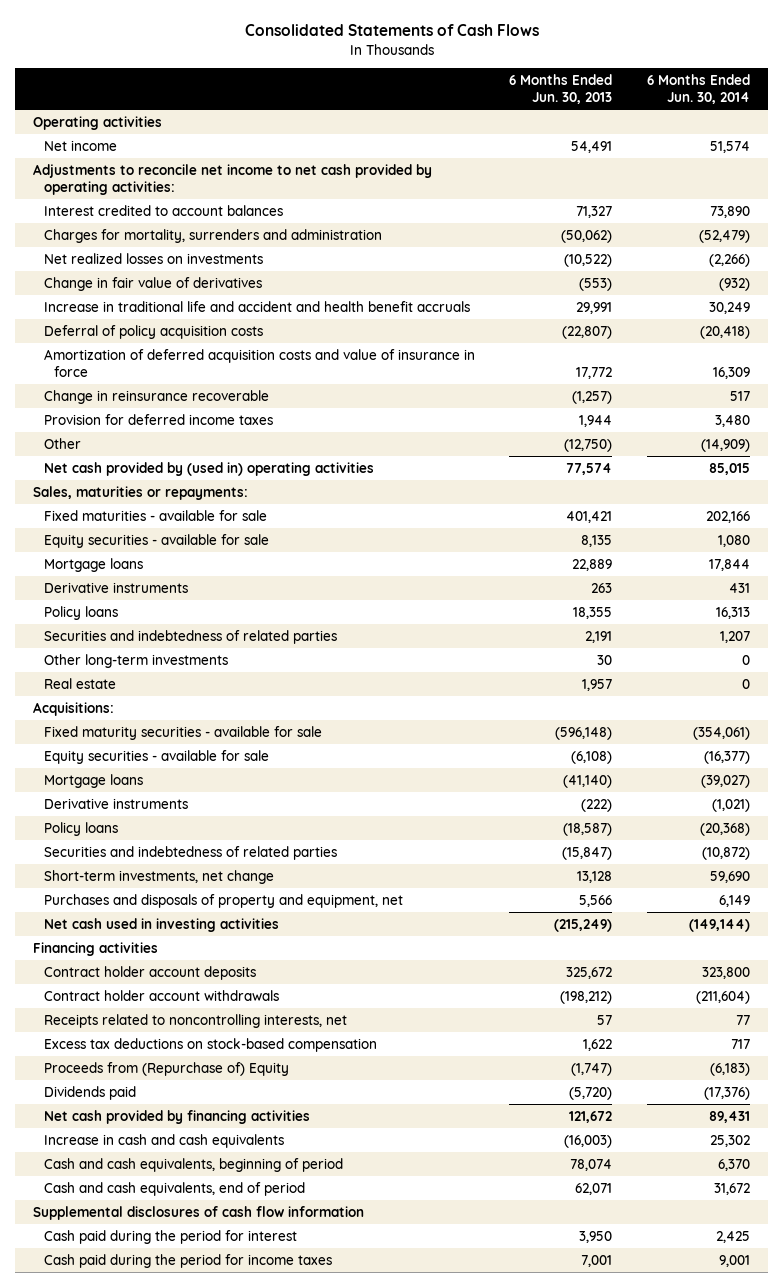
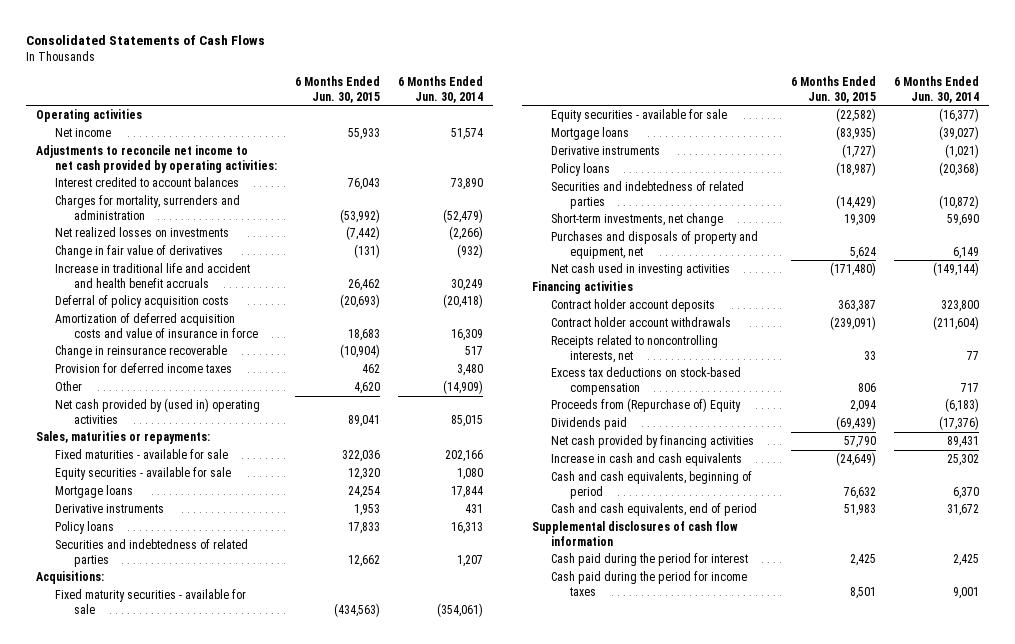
[509,74,613,105] 6 Months Ended Jun. 30, 2013 -> none
none -> [295,75,381,103] 6 Months Ended Jun. 30, 2015
[43,653,228,668] Other long-term investments -> none
[43,677,116,689] Real estate -> none

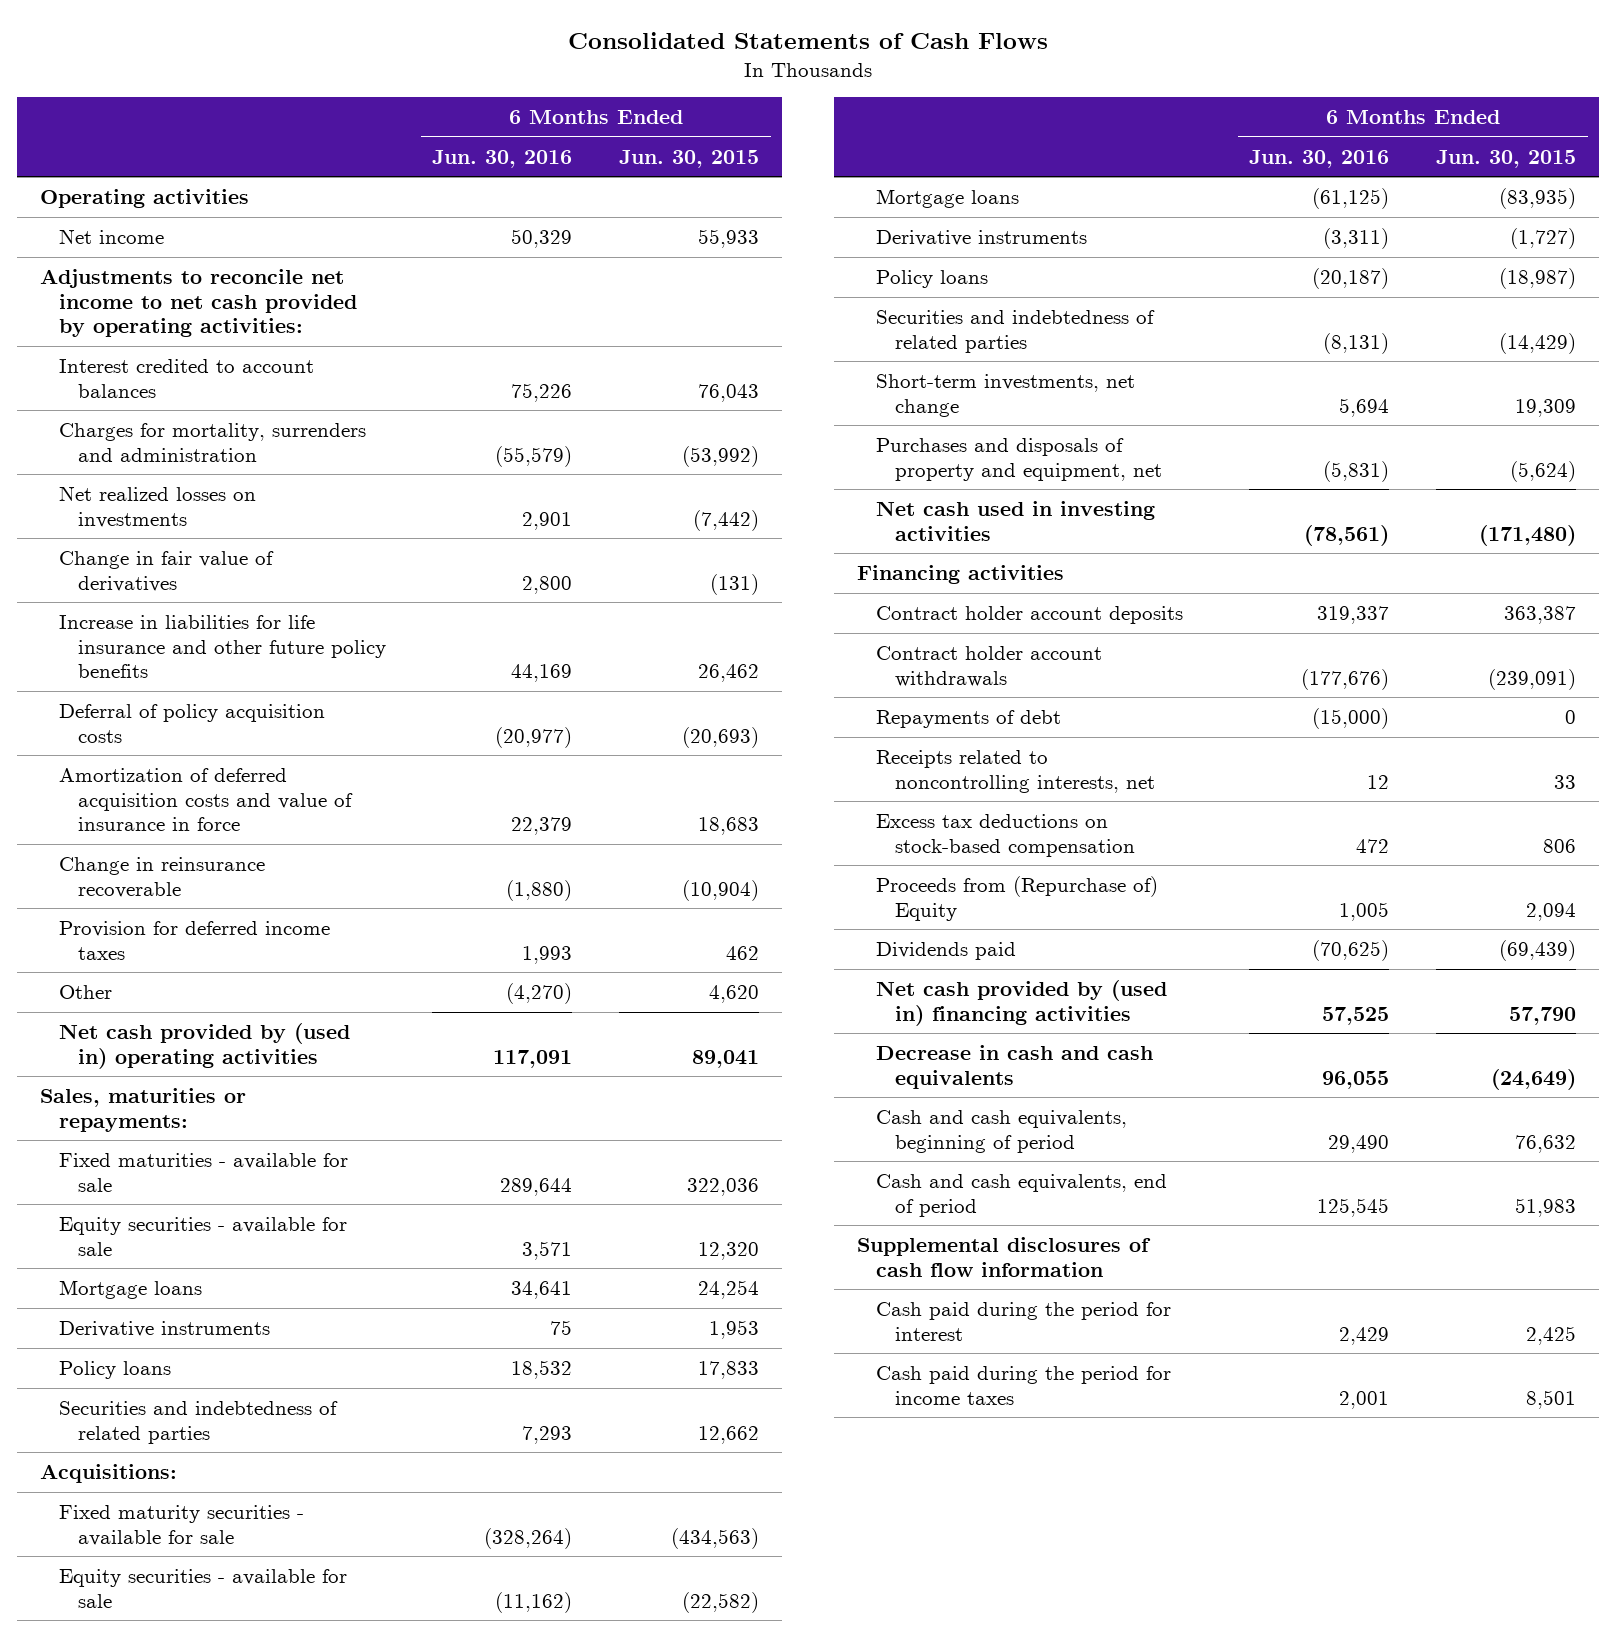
[398,75,484,103] 6 Months Ended Jun. 30, 2014 -> none
none -> [432,149,573,168] Jun. 30, 2016
[54,263,250,288] Increase in traditional life and accident and health benefit accruals -> [58,614,386,679] Increase in liabilities for life insurance and other future policy benefits
[850,246,877,259] 5,624 -> [1510,460,1577,482] (5,624)
none -> [876,709,1062,728] Repayments of debt
[550,435,754,449] Net cash provided by financing activities -> [876,979,1168,1026] Net cash provided by (used in) financing activities
[550,453,742,467] Increase in cash and cash equivalents -> [876,1044,1154,1089] Decrease in cash and cash equivalents

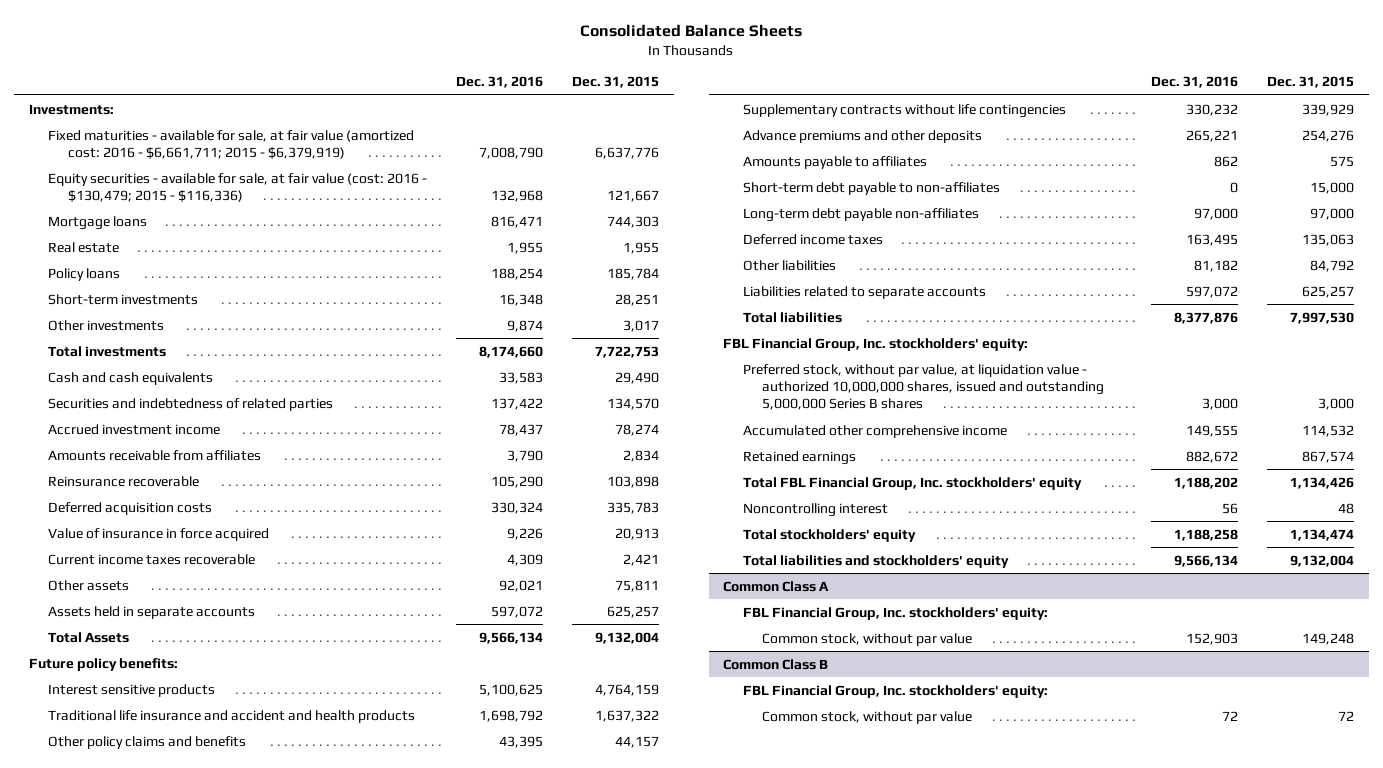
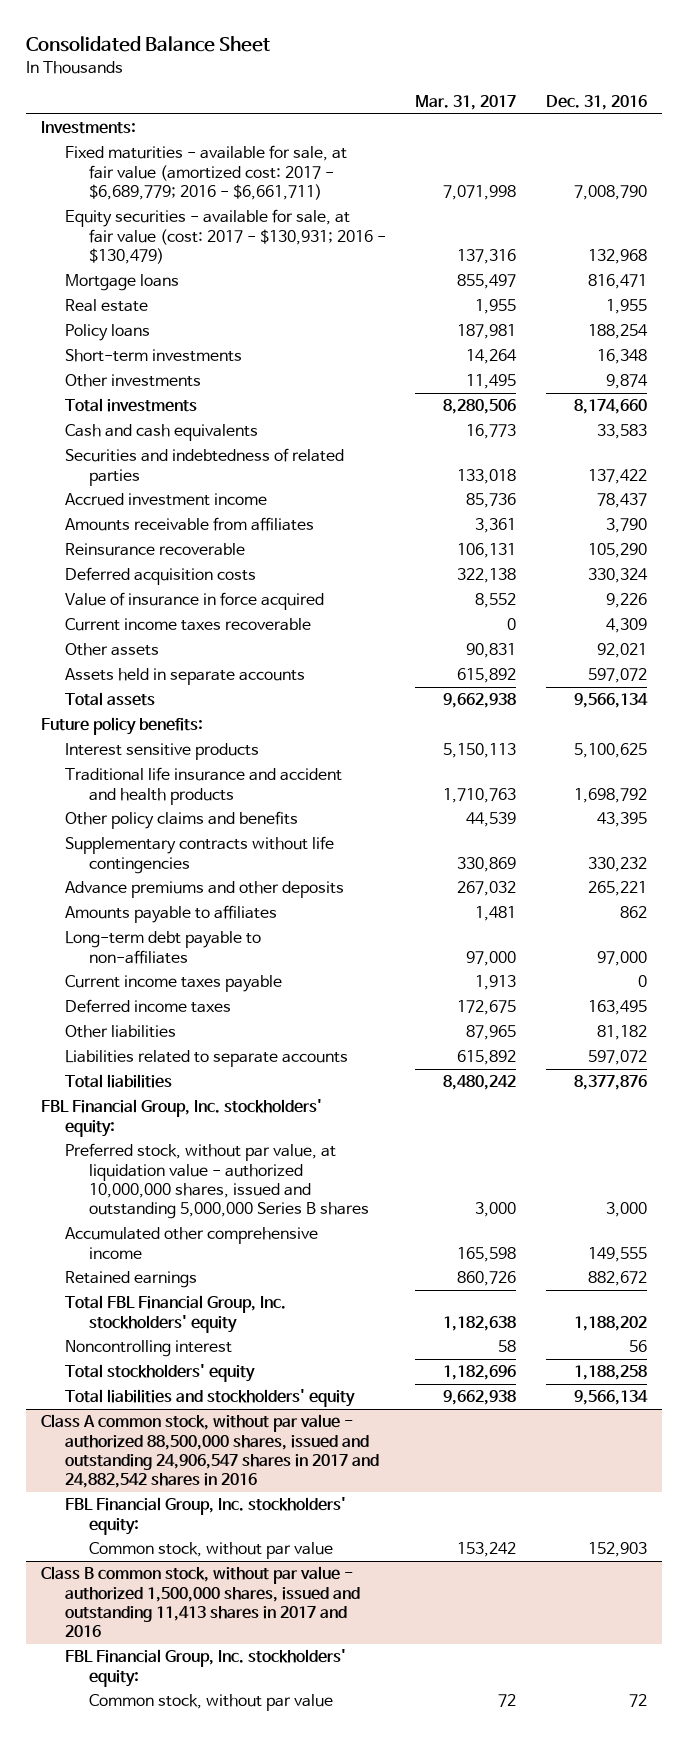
[580,23,803,37] Consolidated Balance Sheets -> [26,36,271,53] Consolidated Balance Sheet
[572,76,660,89] Dec. 31, 2015 -> none
none -> [415,94,517,110] Mar. 31, 2017
[48,129,415,159] Fixed maturities - available for sale, at fair value (amortized cost: 2016 - $6,661,711; 2015 - $6,379,919) -> [64,145,347,200] Fixed maturities - available for sale, at fair value (amortized cost: 2017 - $6,689,779; 2016 - $6,661,711)
[48,172,428,202] Equity securities - available for sale, at fair value (cost: 2016 - $130,479; 2015 - $116,336) -> [64,209,386,264] Equity securities - available for sale, at fair value (cost: 2017 - $130,931; 2016 - $130,479)
[48,631,130,643] Total Assets -> [64,692,155,707] Total assets
[742,181,1000,195] Short-term debt payable to non-affiliates -> none
[742,207,979,222] Long-term debt payable non-affiliates -> [64,931,261,964] Long-term debt payable to non-affiliates
none -> [64,975,282,993] Current income taxes payable
[723,580,830,592] Common Class A -> [41,1414,379,1489] Class A common stock, without par value - authorized 88,500,000 shares, issued and outstanding 24,906,547 shares in 2017 and 24,882,542 shares in 2016
[723,658,829,670] Common Class B -> [41,1566,360,1638] Class B common stock, without par value - authorized 1,500,000 shares, issued and outstanding 11,413 shares in 2017 and 2016

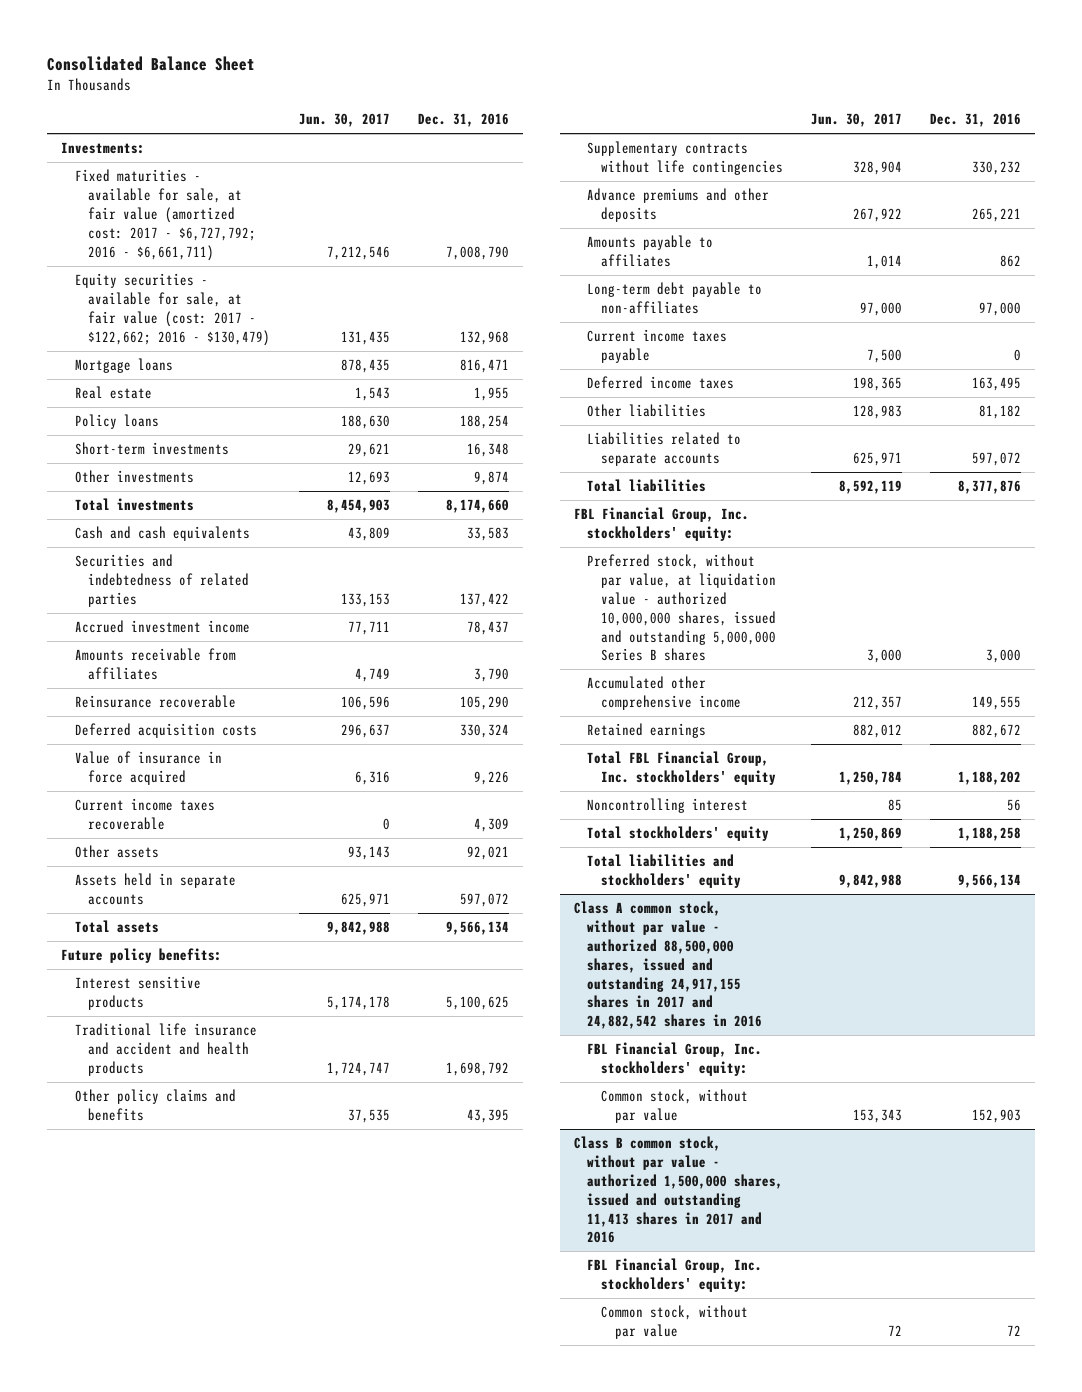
[415,94,517,110] Mar. 31, 2017 -> none
none -> [298,112,390,127] Jun. 30, 2017
[64,145,347,200] Fixed maturities - available for sale, at fair value (amortized cost: 2017 - $6,689,779; 2016 - $6,661,711) -> [74,169,257,261] Fixed maturities - available for sale, at fair value (amortized cost: 2017 - $6,727,792; 2016 - $6,661,711)
[64,209,386,264] Equity securities - available for sale, at fair value (cost: 2017 - $130,931; 2016 - $130,479) -> [74,273,271,346] Equity securities - available for sale, at fair value (cost: 2017 - $122,662; 2016 - $130,479)
[41,1414,379,1489] Class A common stock, without par value - authorized 88,500,000 shares, issued and outstanding 24,906,547 shares in 2017 and 24,882,542 shares in 2016 -> [573,901,763,1030] Class A common stock, without par value - authorized 88,500,000 shares, issued and outstanding 24,917,155 shares in 2017 and 24,882,542 shares in 2016

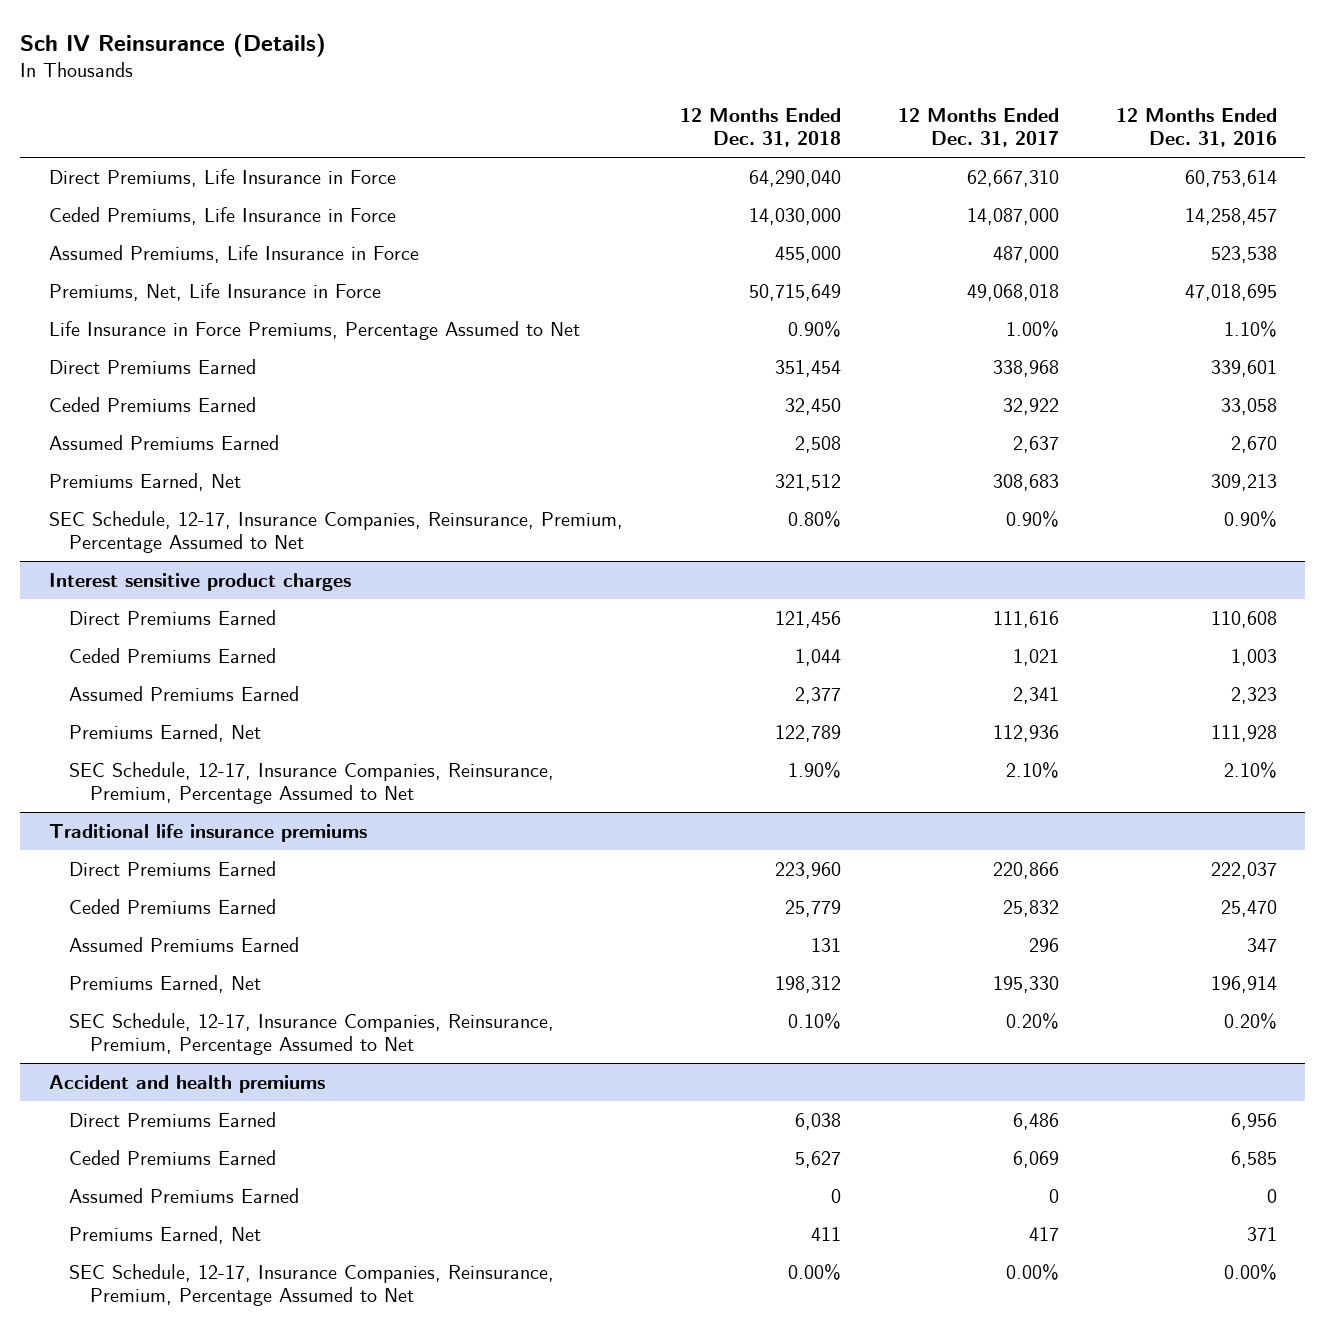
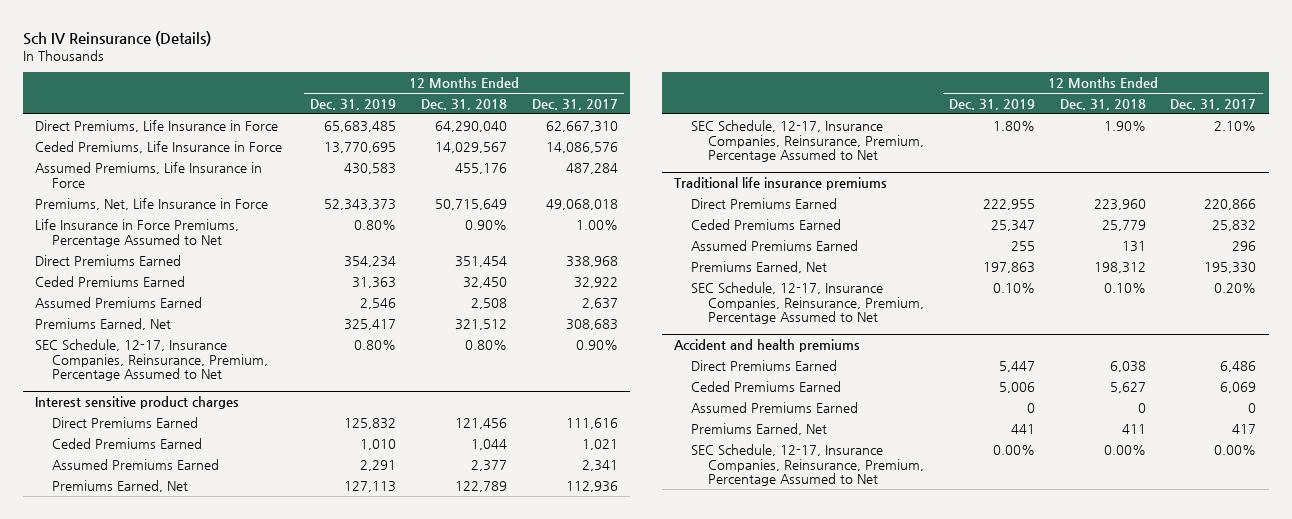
[1115,108,1277,148] 12 Months Ended Dec. 31, 2016 -> none
none -> [310,98,397,110] Dec. 31, 2019
[748,207,841,225] 14,030,000 -> [434,141,507,153] 14,029,567
[966,207,1059,225] 14,087,000 -> [545,141,618,153] 14,086,576
[774,245,841,263] 455,000 -> [454,162,507,174] 455,176
[992,245,1059,263] 487,000 -> [565,162,618,174] 487,284

